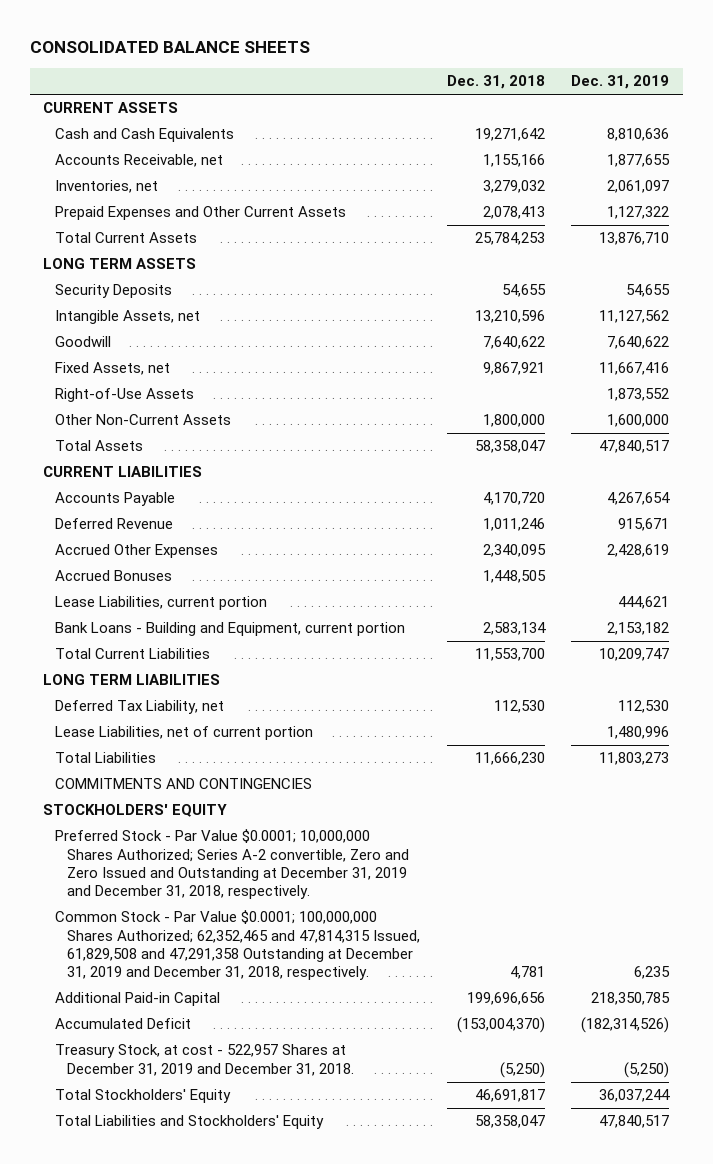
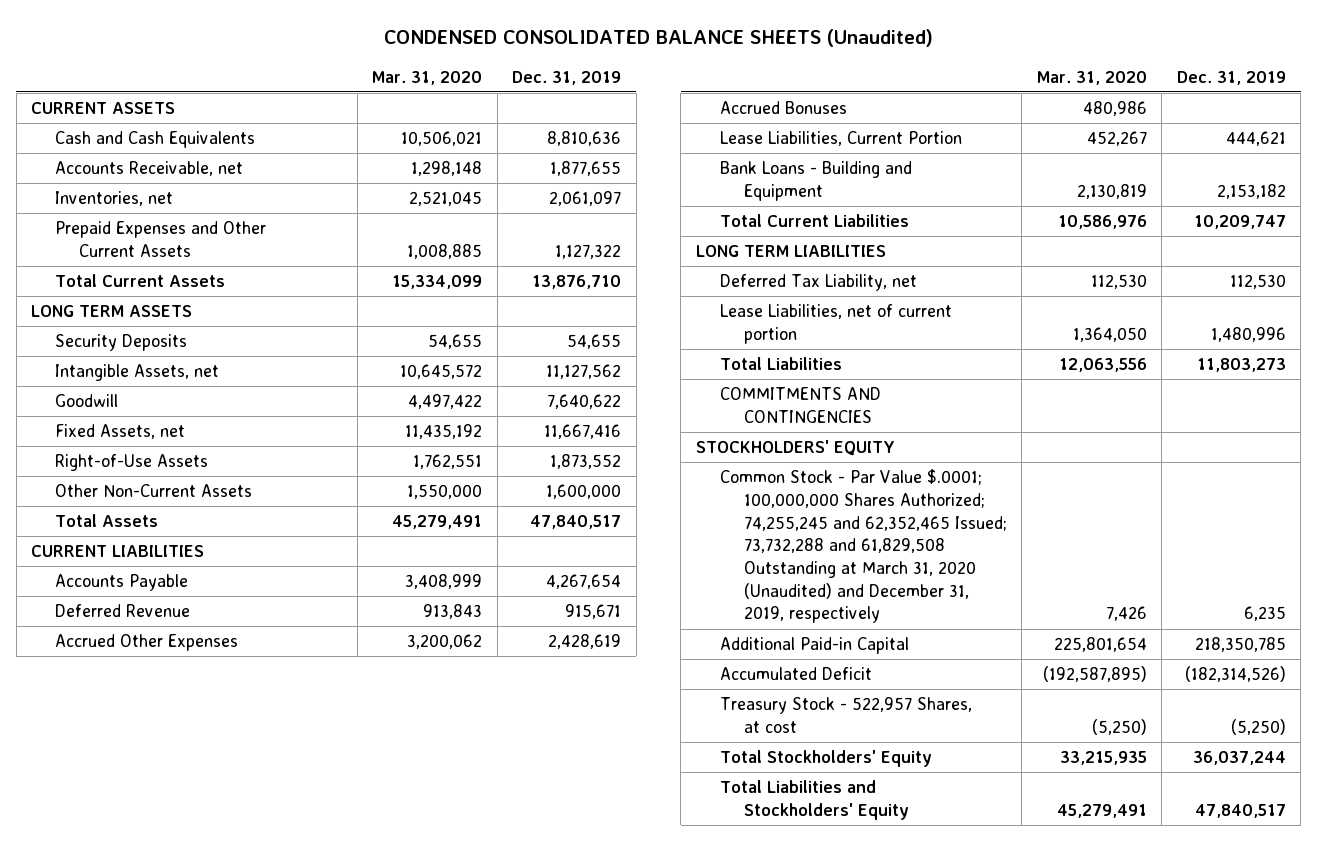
[29,40,310,53] CONSOLIDATED BALANCE SHEETS -> [384,28,934,47] CONDENSED CONSOLIDATED BALANCE SHEETS (Unaudited)
[446,75,545,90] Dec. 31, 2018 -> none
none -> [372,70,483,85] Mar. 31, 2020
[54,596,267,611] Lease Liabilities, current portion -> [719,131,962,147] Lease Liabilities, Current Portion
[54,622,405,637] Bank Loans - Building and Equipment, current portion -> [719,161,912,201] Bank Loans - Building and Equipment
[54,829,409,900] Preferred Stock - Par Value $0.0001; 10,000,000 Shares Authorized; Series A-2 convertible, Zero and Zero Issued and Outstanding at December 31, 2019 and December 31, 2018, respectively. -> none
[54,910,420,981] Common Stock - Par Value $0.0001; 100,000,000 Shares Authorized; 62,352,465 and 47,814,315 Issued, 61,829,508 and 47,291,358 Outstanding at December 31, 2019 and December 31, 2018, respectively. -> [719,469,1007,624] Common Stock - Par Value $.0001; 100,000,000 Shares Authorized; 74,255,245 and 62,352,465 Issued; 73,732,288 and 61,829,508 Outstanding at March 31, 2020 (Unaudited) and December 31, 2019, respectively
[54,1044,354,1076] Treasury Stock, at cost - 522,957 Shares at December 31, 2019 and December 31, 2018. -> [719,697,972,733] Treasury Stock - 522,957 Shares, at cost

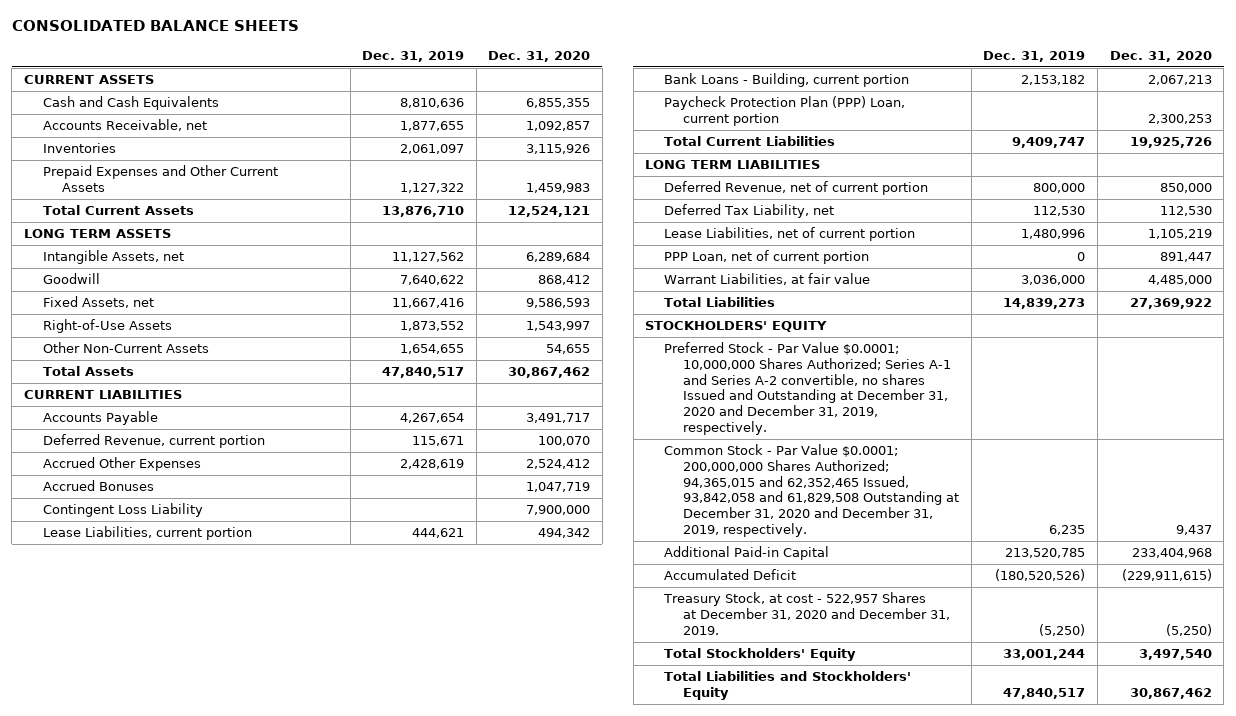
[384,28,934,47] CONDENSED CONSOLIDATED BALANCE SHEETS (Unaudited) -> [11,20,299,32] CONSOLIDATED BALANCE SHEETS
[372,70,483,85] Mar. 31, 2020 -> none
none -> [488,50,591,62] Dec. 31, 2020
[55,191,174,207] Inventories, net -> [43,143,117,154] Inventories
[55,334,188,352] Security Deposits -> none
[546,484,622,500] 1,600,000 -> [400,344,465,355] 1,654,655
[55,604,191,618] Deferred Revenue -> [43,434,266,449] Deferred Revenue, current portion
[565,604,622,620] 915,671 -> [412,436,465,447] 115,671
none -> [43,503,204,518] Contingent Loss Liability
[719,131,962,147] Lease Liabilities, Current Portion -> [43,526,253,541] Lease Liabilities, current portion
[719,161,912,201] Bank Loans - Building and Equipment -> [664,73,910,88] Bank Loans - Building, current portion
none -> [664,96,906,126] Paycheck Protection Plan (PPP) Loan, current portion
[1193,215,1286,230] 10,209,747 -> [1012,137,1086,149] 9,409,747
none -> [664,181,929,196] Deferred Revenue, net of current portion
[719,387,881,423] COMMITMENTS AND CONTINGENCIES -> none
none -> [664,250,870,265] PPP Loan, net of current portion
none -> [664,273,871,286] Warrant Liabilities, at fair value
[1196,358,1286,373] 11,803,273 -> [1003,298,1086,310] 14,839,273
none -> [664,342,952,436] Preferred Stock - Par Value $0.0001; 10,000,000 Shares Authorized; Series A-1 and Series A-2 convertible, no shares Issued and Outstanding at December 31, 2020 and December 31, 2019, respectively.
[719,469,1007,624] Common Stock - Par Value $.0001; 100,000,000 Shares Authorized; 74,255,245 and 62,352,465 Issued; 73,732,288 and 61,829,508 Outstanding at March 31, 2020 (Unaudited) and December 31, 2019, respectively -> [664,444,960,538] Common Stock - Par Value $0.0001; 200,000,000 Shares Authorized; 94,365,015 and 62,352,465 Issued, 93,842,058 and 61,829,508 Outstanding at December 31, 2020 and December 31, 2019, respectively.
[1194,637,1286,653] 218,350,785 -> [1005,548,1086,559] 213,520,785
[1184,666,1286,683] (182,314,526) -> [995,569,1086,582] (180,520,526)
[719,697,972,733] Treasury Stock - 522,957 Shares, at cost -> [663,592,951,635] Treasury Stock, at cost - 522,957 Shares at December 31, 2020 and December 31, 2019.
[1192,751,1286,766] 36,037,244 -> [1003,649,1086,661] 33,001,244

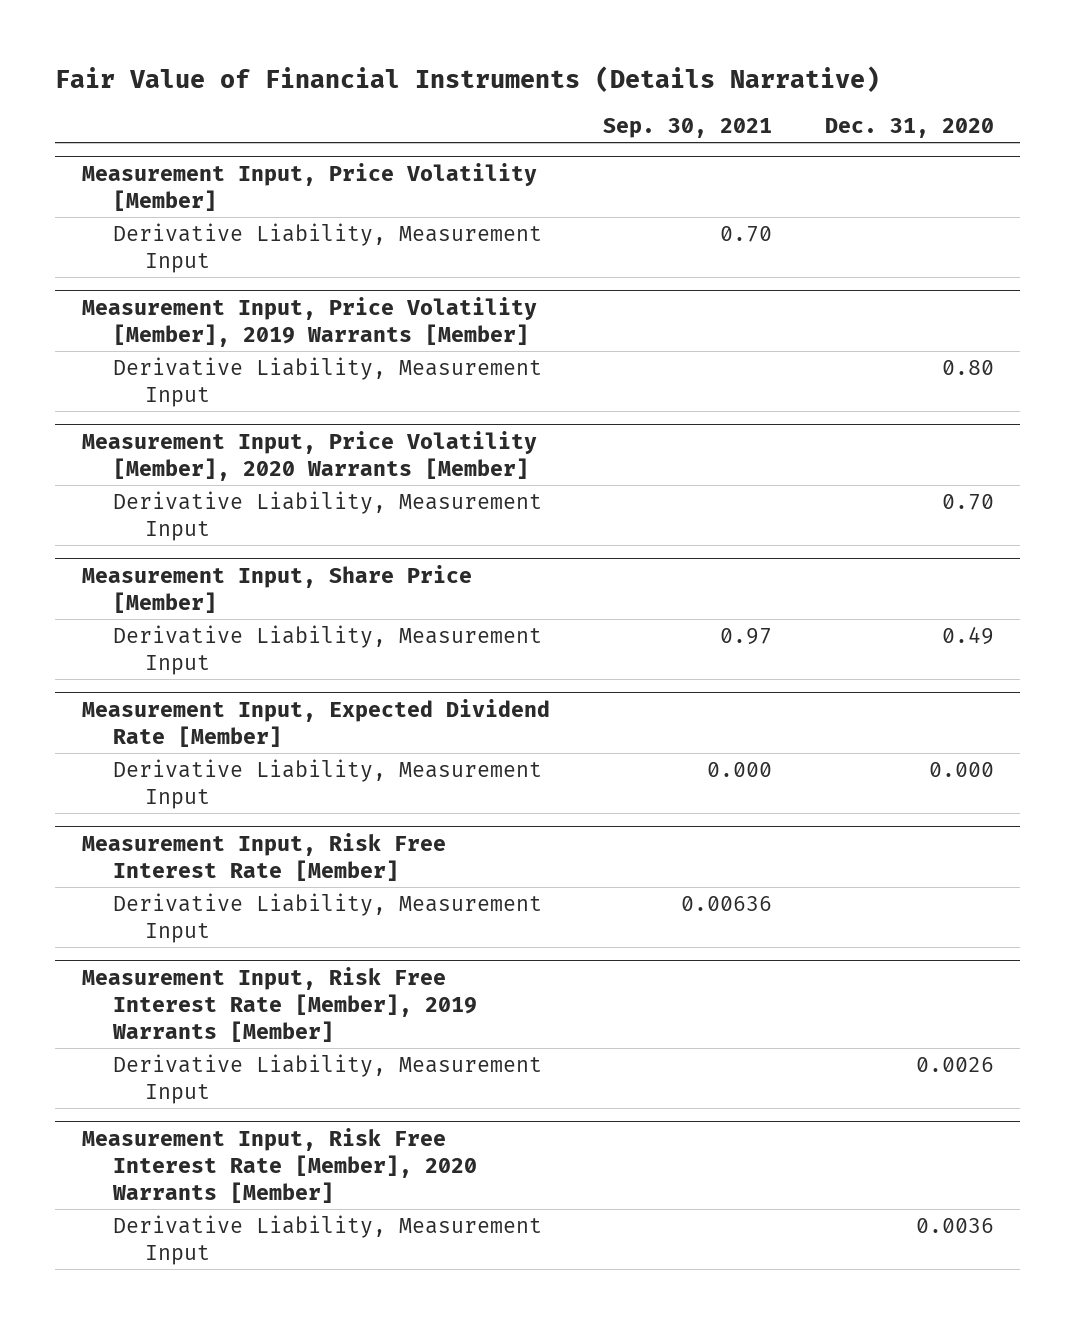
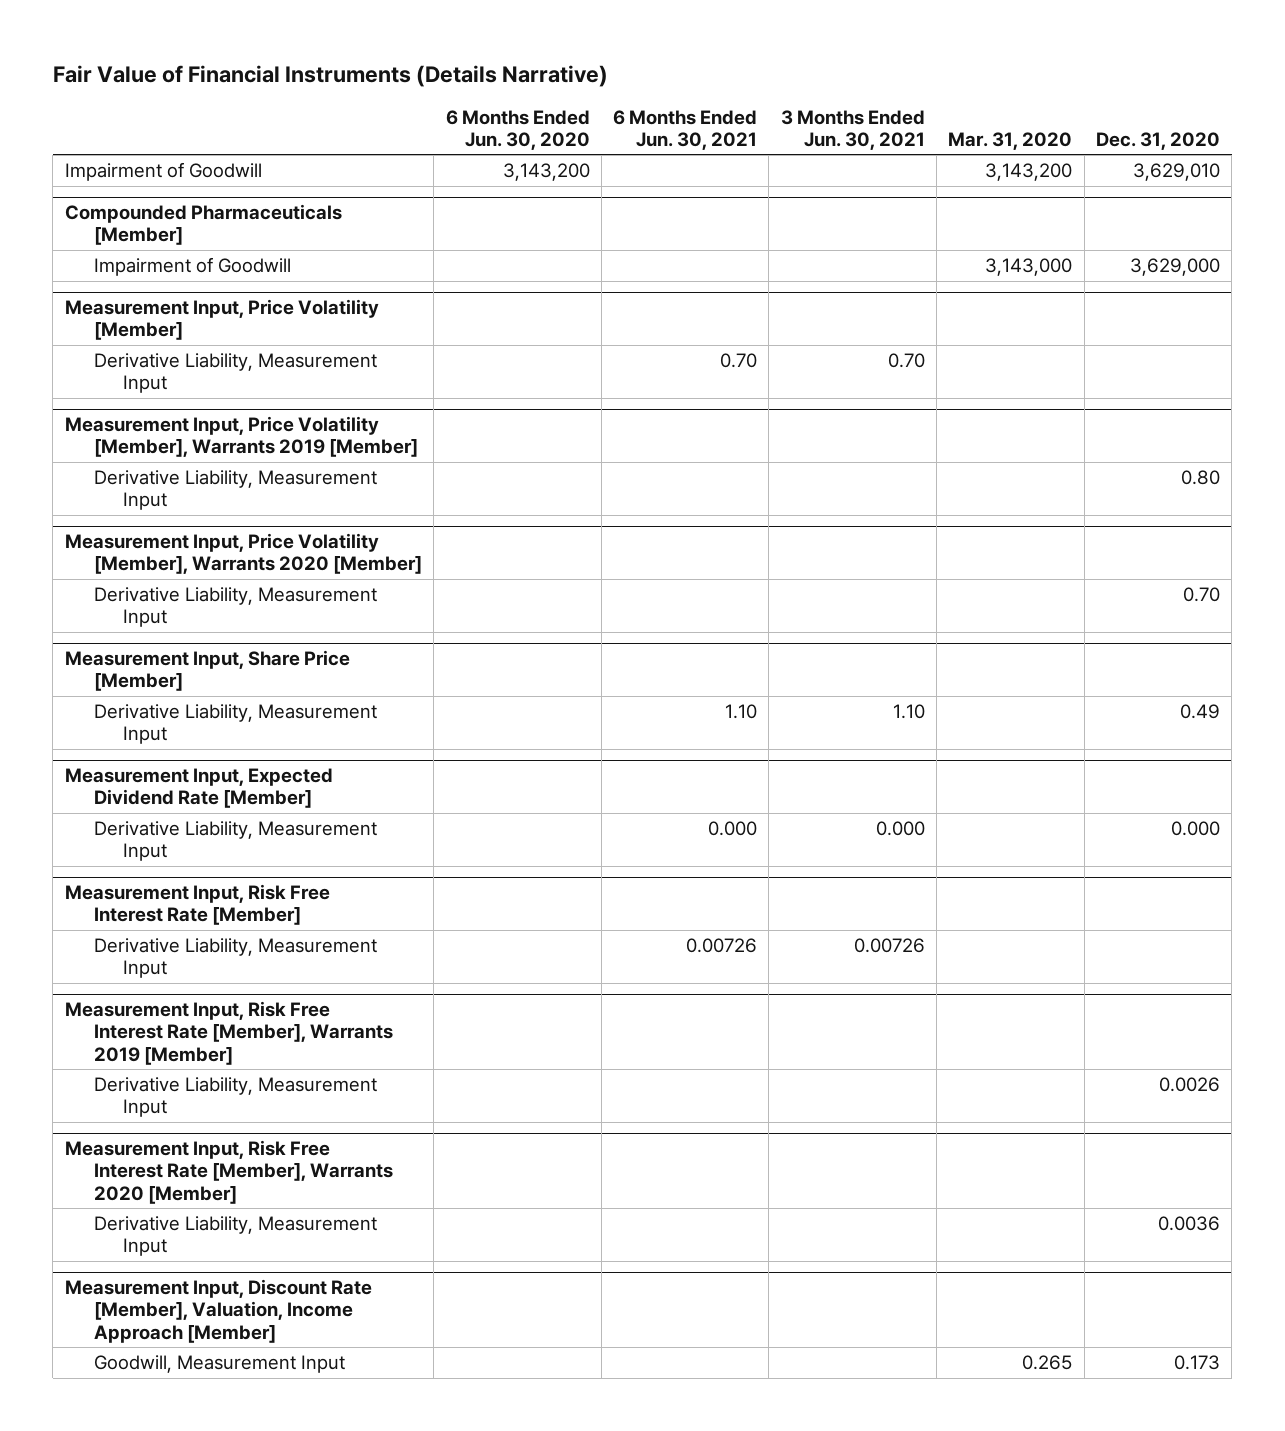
[602,118,772,139] Sep. 30, 2021 -> none
none -> [445,109,590,150] 6 Months Ended Jun. 30, 2020
none -> [613,109,758,150] 6 Months Ended Jun. 30, 2021
none -> [780,109,925,150] 3 Months Ended Jun. 30, 2021
none -> [948,131,1073,150] Mar. 31, 2020
none -> [64,162,262,182] Impairment of Goodwill
none -> [64,204,342,246] Compounded Pharmaceuticals [Member]
none -> [93,257,291,277] Impairment of Goodwill
[81,296,537,347] Measurement Input, Price Volatility [Member], 2019 Warrants [Member] -> [64,416,418,458] Measurement Input, Price Volatility [Member], Warrants 2019 [Member]
[81,430,537,481] Measurement Input, Price Volatility [Member], 2020 Warrants [Member] -> [64,533,422,575] Measurement Input, Price Volatility [Member], Warrants 2020 [Member]
[81,966,478,1042] Measurement Input, Risk Free Interest Rate [Member], 2019 Warrants [Member] -> [64,1001,393,1065] Measurement Input, Risk Free Interest Rate [Member], Warrants 2019 [Member]
[81,1127,478,1203] Measurement Input, Risk Free Interest Rate [Member], 2020 Warrants [Member] -> [64,1140,393,1204] Measurement Input, Risk Free Interest Rate [Member], Warrants 2020 [Member]
none -> [64,1279,372,1343] Measurement Input, Discount Rate [Member], Valuation, Income Approach [Member]
none -> [93,1355,345,1374] Goodwill, Measurement Input

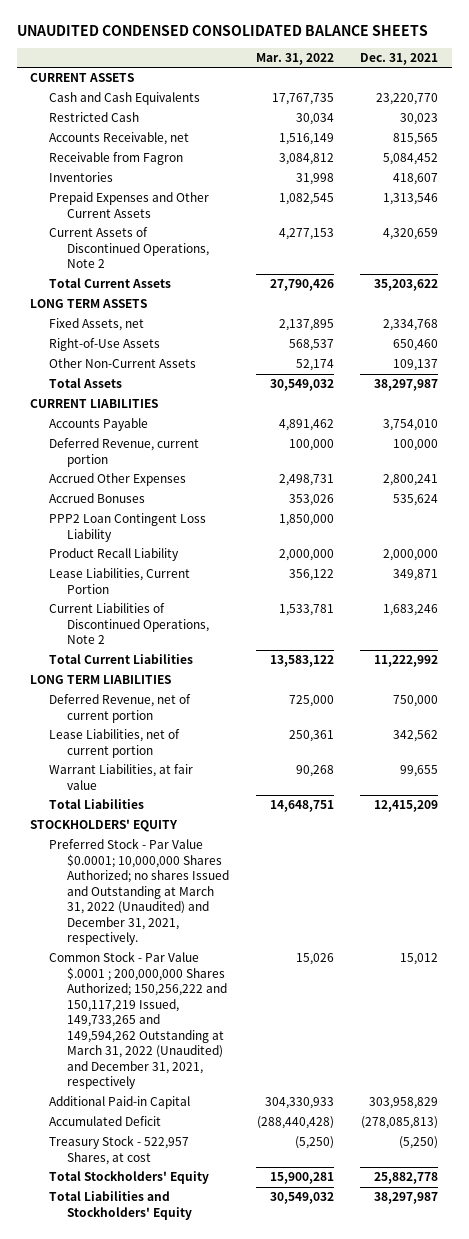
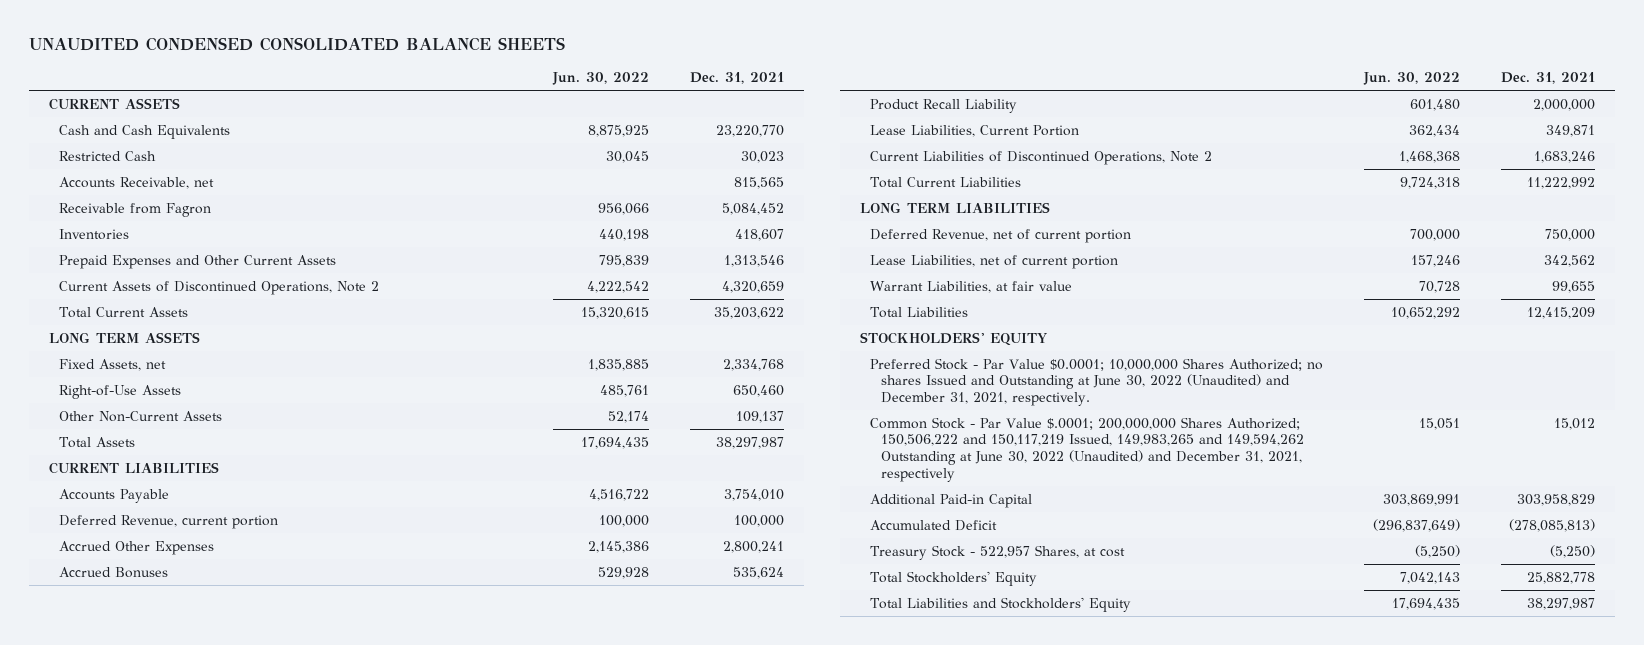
[255,52,334,65] Mar. 31, 2022 -> none
none -> [552,72,650,86] Jun. 30, 2022
[48,513,206,542] PPP2 Loan Contingent Loss Liability -> none
[48,838,229,946] Preferred Stock - Par Value $0.0001; 10,000,000 Shares Authorized; no shares Issued and Outstanding at March 31, 2022 (Unaudited) and December 31, 2021, respectively. -> [870,357,1324,407] Preferred Stock - Par Value $0.0001; 10,000,000 Shares Authorized; no shares Issued and Outstanding at June 30, 2022 (Unaudited) and December 31, 2021, respectively.
[48,951,227,1090] Common Stock - Par Value $.0001 ; 200,000,000 Shares Authorized; 150,256,222 and 150,117,219 Issued, 149,733,265 and 149,594,262 Outstanding at March 31, 2022 (Unaudited) and December 31, 2021, respectively -> [870,416,1304,483] Common Stock - Par Value $.0001; 200,000,000 Shares Authorized; 150,506,222 and 150,117,219 Issued, 149,983,265 and 149,594,262 Outstanding at June 30, 2022 (Unaudited) and December 31, 2021, respectively

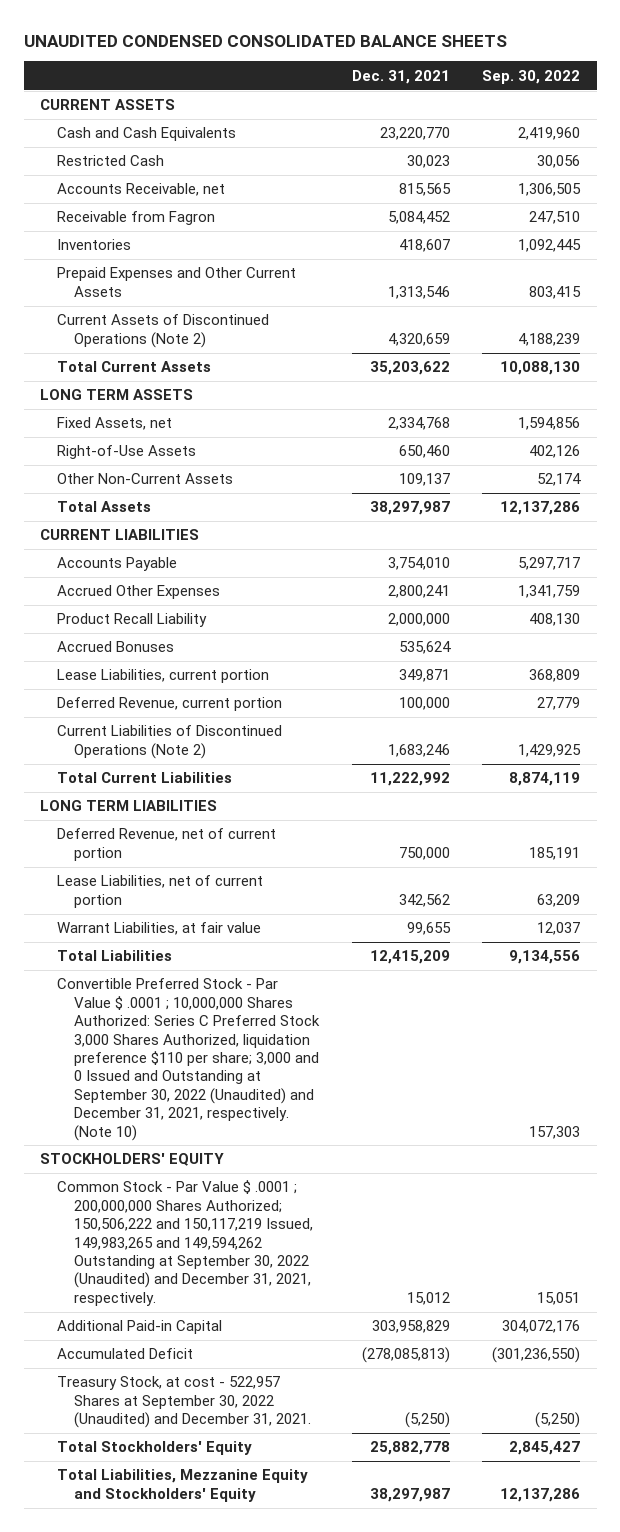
[552,72,650,86] Jun. 30, 2022 -> none
none -> [482,69,581,84] Sep. 30, 2022
[59,280,380,295] Current Assets of Discontinued Operations, Note 2 -> [57,314,270,348] Current Assets of Discontinued Operations (Note 2)
[59,566,169,578] Accrued Bonuses -> [57,641,175,653] Accrued Bonuses
[870,124,1080,137] Lease Liabilities, Current Portion -> [57,669,270,684] Lease Liabilities, current portion
[59,514,279,529] Deferred Revenue, current portion -> [57,697,283,712] Deferred Revenue, current portion
[870,150,1213,165] Current Liabilities of Discontinued Operations, Note 2 -> [57,725,283,759] Current Liabilities of Discontinued Operations (Note 2)
none -> [57,978,321,1141] Convertible Preferred Stock - Par Value $ .0001 ; 10,000,000 Shares Authorized: Series C Preferred Stock 3,000 Shares Authorized, liquidation preference $110 per share; 3,000 and 0 Issued and Outstanding at September 30, 2022 (Unaudited) and December 31, 2021, respectively. (Note 10)
[870,357,1324,407] Preferred Stock - Par Value $0.0001; 10,000,000 Shares Authorized; no shares Issued and Outstanding at June 30, 2022 (Unaudited) and December 31, 2021, respectively. -> none
[870,416,1304,483] Common Stock - Par Value $.0001; 200,000,000 Shares Authorized; 150,506,222 and 150,117,219 Issued, 149,983,265 and 149,594,262 Outstanding at June 30, 2022 (Unaudited) and December 31, 2021, respectively -> [57,1180,314,1306] Common Stock - Par Value $ .0001 ; 200,000,000 Shares Authorized; 150,506,222 and 150,117,219 Issued, 149,983,265 and 149,594,262 Outstanding at September 30, 2022 (Unaudited) and December 31, 2021, respectively.
[870,544,1126,560] Treasury Stock - 522,957 Shares, at cost -> [57,1376,312,1429] Treasury Stock, at cost - 522,957 Shares at September 30, 2022 (Unaudited) and December 31, 2021.
[870,596,1132,612] Total Liabilities and Stockholders' Equity -> [57,1469,309,1502] Total Liabilities, Mezzanine Equity and Stockholders' Equity

